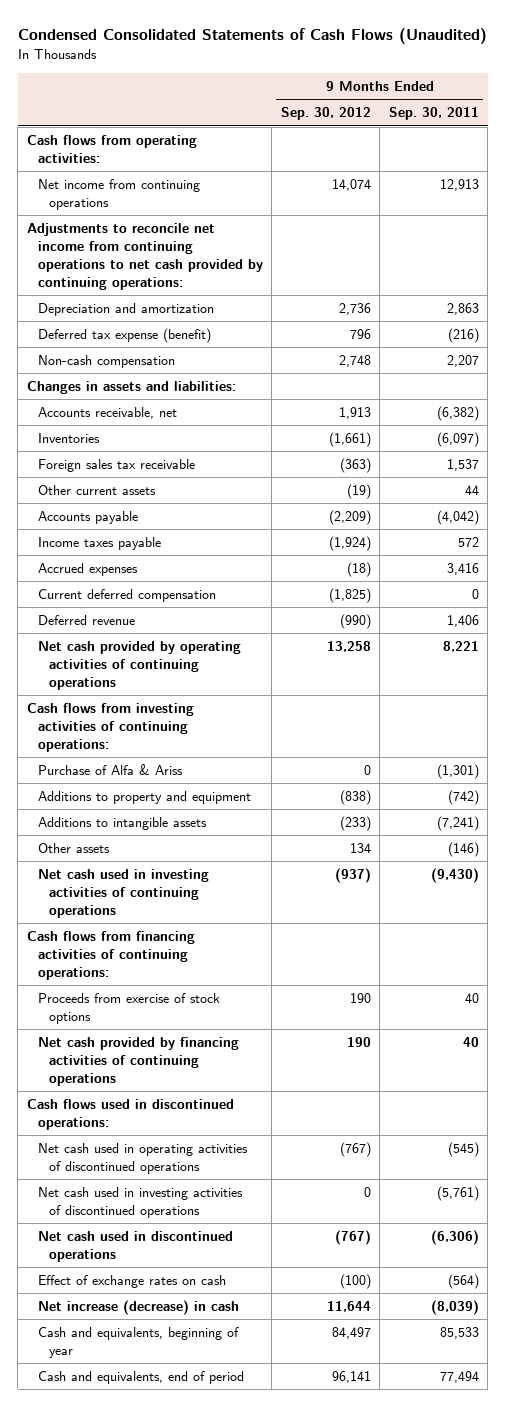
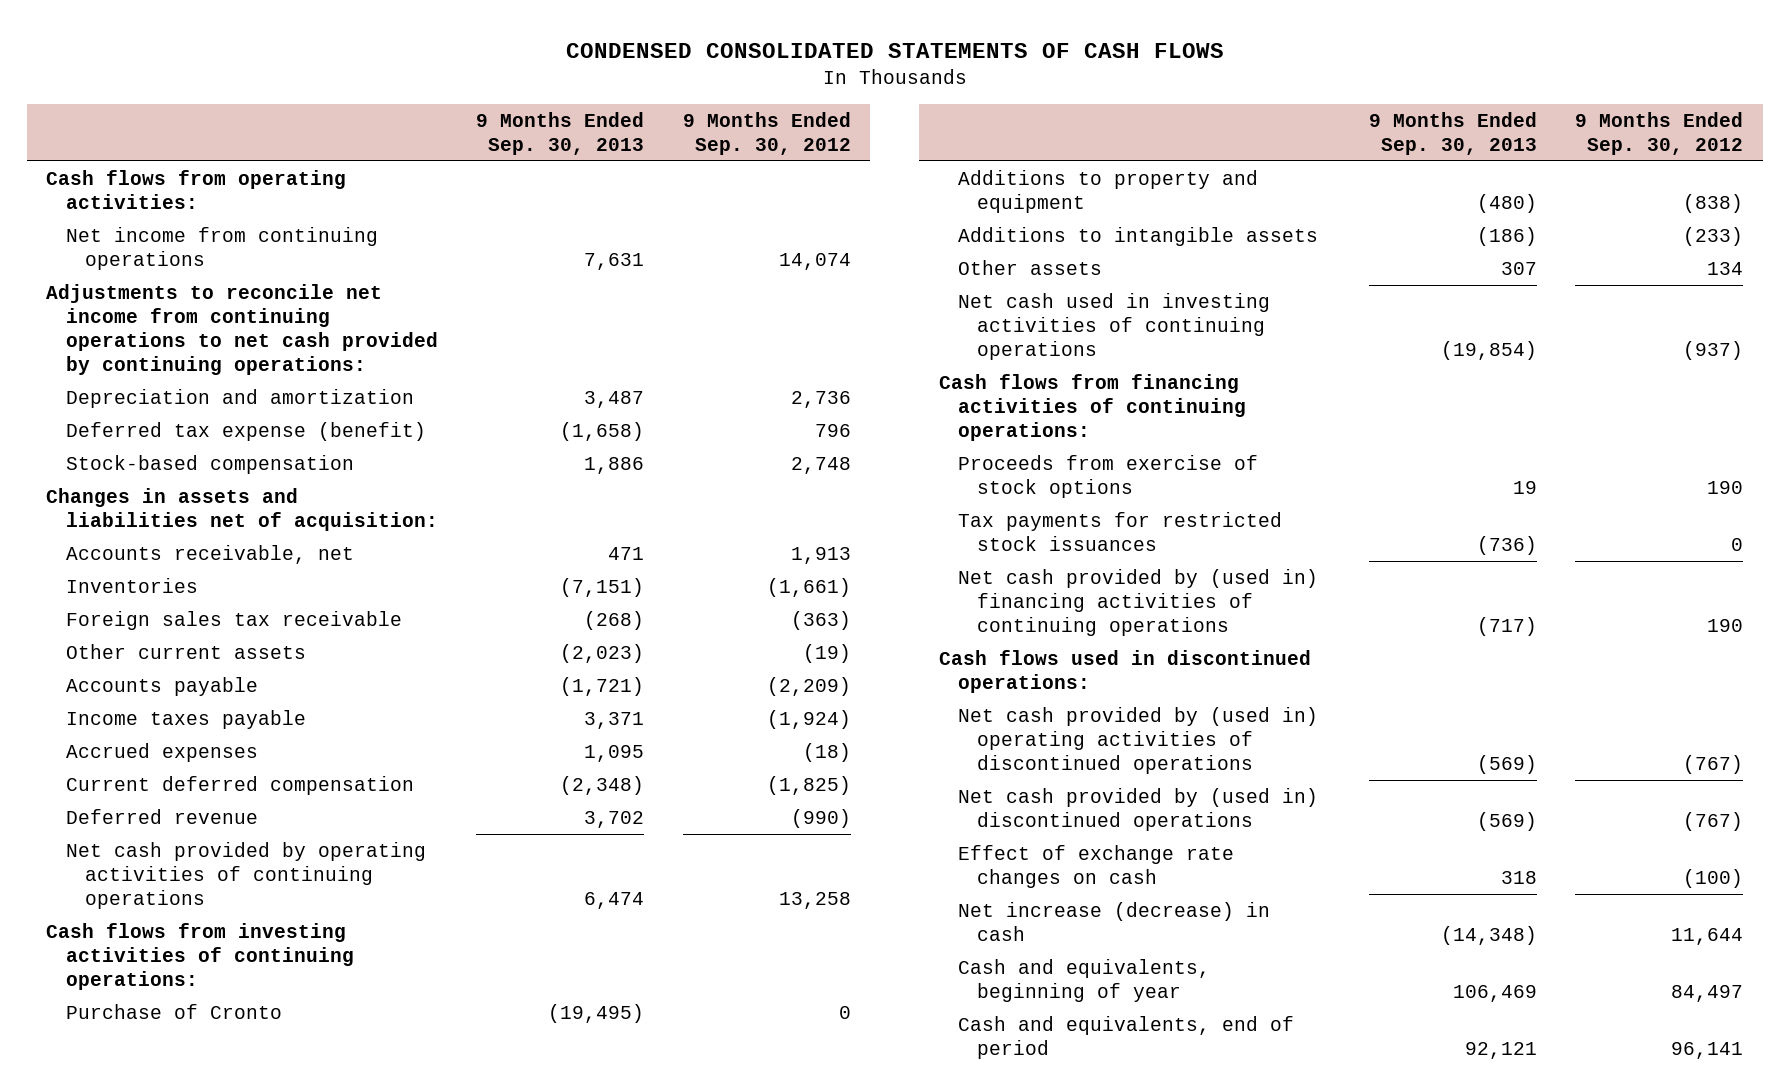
[17,27,487,44] Condensed Consolidated Statements of Cash Flows (Unaudited) -> [565,42,1224,58] CONDENSED CONSOLIDATED STATEMENTS OF CASH FLOWS
[388,107,479,121] Sep. 30, 2011 -> none
none -> [476,111,645,155] 9 Months Ended Sep. 30, 2013
[37,355,175,369] Non-cash compensation -> [65,454,354,474] Stock-based compensation
[26,381,236,395] Changes in assets and liabilities: -> [46,487,438,531] Changes in assets and liabilities net of acquisition:
[37,764,183,776] Purchase of Alfa & Ariss -> [65,1003,282,1019] Purchase of Cronto
none -> [957,511,1282,551] Tax payments for restricted stock issuances
[37,1037,239,1087] Net cash provided by financing activities of continuing operations -> [957,568,1318,636] Net cash provided by (used in) financing activities of continuing operations
[37,1187,243,1219] Net cash used in investing activities of discontinued operations -> none
[37,1143,248,1175] Net cash used in operating activities of discontinued operations -> [957,706,1318,774] Net cash provided by (used in) operating activities of discontinued operations
[37,1231,233,1263] Net cash used in discontinued operations -> [957,787,1318,831] Net cash provided by (used in) discontinued operations
[37,1275,226,1289] Effect of exchange rates on cash -> [957,844,1234,888] Effect of exchange rate changes on cash

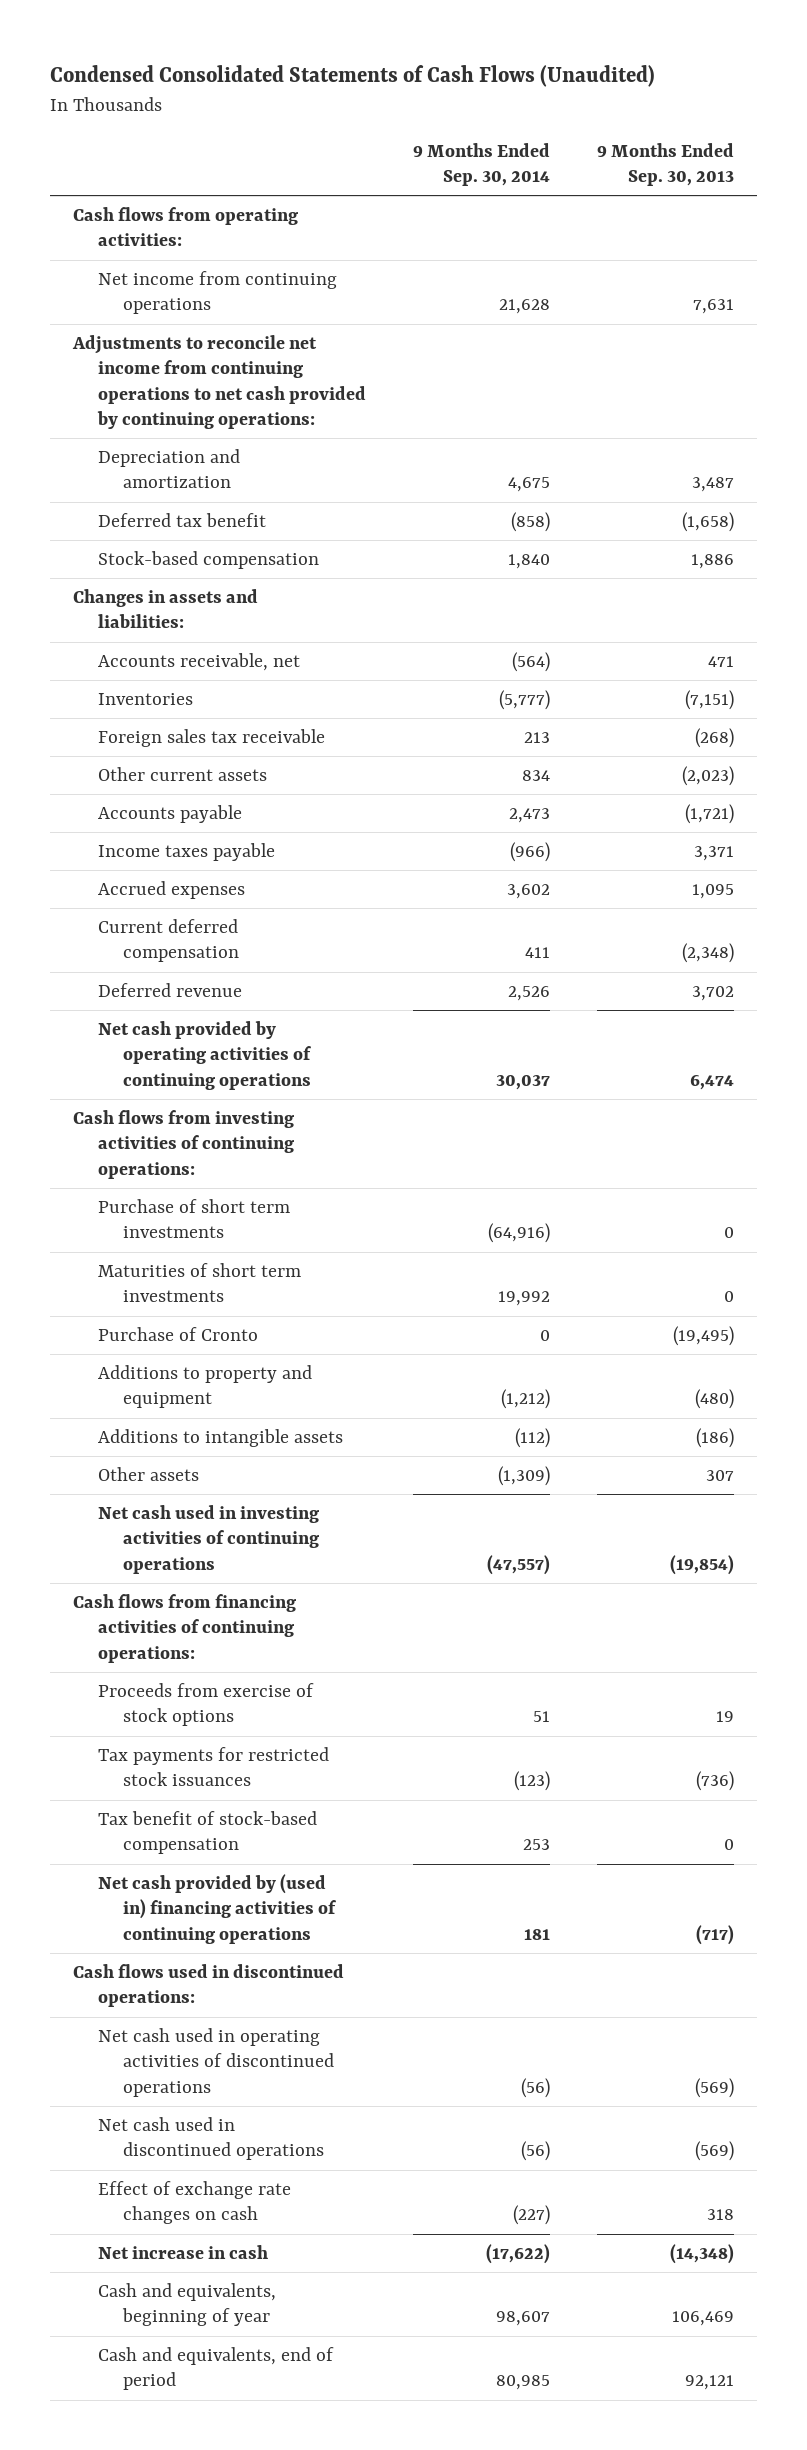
[565,42,1224,58] CONDENSED CONSOLIDATED STATEMENTS OF CASH FLOWS -> [49,65,655,88] Condensed Consolidated Statements of Cash Flows (Unaudited)
[682,111,851,155] 9 Months Ended Sep. 30, 2012 -> none
none -> [412,142,550,186] 9 Months Ended Sep. 30, 2014
[65,421,426,441] Deferred tax expense (benefit) -> [98,513,267,528] Deferred tax benefit
[46,487,438,531] Changes in assets and liabilities net of acquisition: -> [73,589,259,629] Changes in assets and liabilities:
none -> [98,1199,291,1239] Purchase of short term investments
none -> [98,1263,302,1303] Maturities of short term investments
none -> [98,1811,318,1855] Tax benefit of stock-based compensation
[957,706,1318,774] Net cash provided by (used in) operating activities of discontinued operations -> [98,2028,334,2097] Net cash used in operating activities of discontinued operations
[957,787,1318,831] Net cash provided by (used in) discontinued operations -> [98,2117,324,2161] Net cash used in discontinued operations
[957,901,1270,941] Net increase (decrease) in cash -> [98,2245,269,2260] Net increase in cash

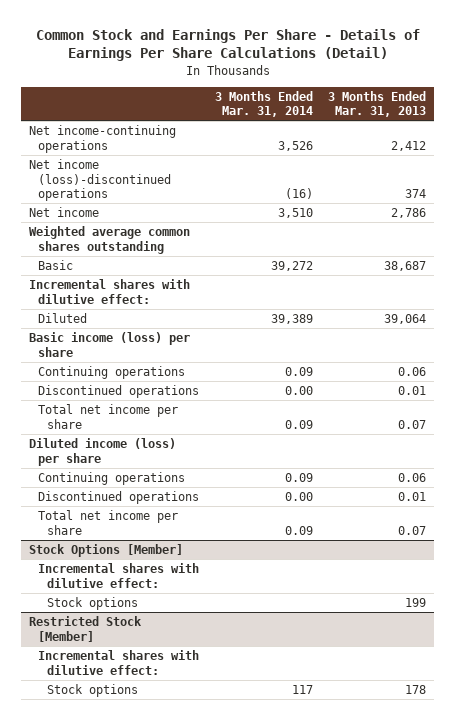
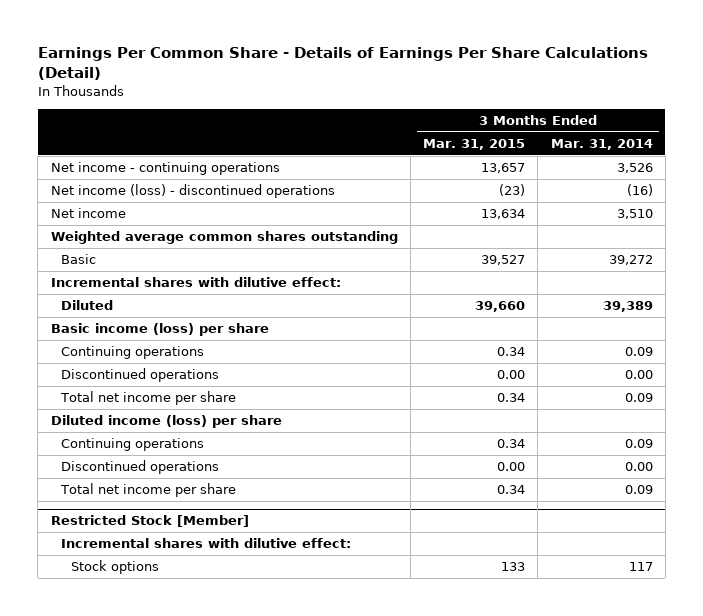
[35,28,420,62] Common Stock and Earnings Per Share - Details of Earnings Per Share Calculations (Detail) -> [37,47,648,81] Earnings Per Common Share - Details of Earnings Per Share Calculations (Detail)
[328,90,427,118] 3 Months Ended Mar. 31, 2013 -> none
none -> [423,139,526,151] Mar. 31, 2015
[28,125,176,153] Net income-continuing operations -> [50,162,280,176] Net income - continuing operations
[28,159,172,202] Net income (loss)-discontinued operations -> [50,184,335,199] Net income (loss) - discontinued operations
[28,544,183,558] Stock Options [Member] -> none
[38,563,200,588] Incremental shares with dilutive effect: -> none
[47,597,139,611] Stock options -> none

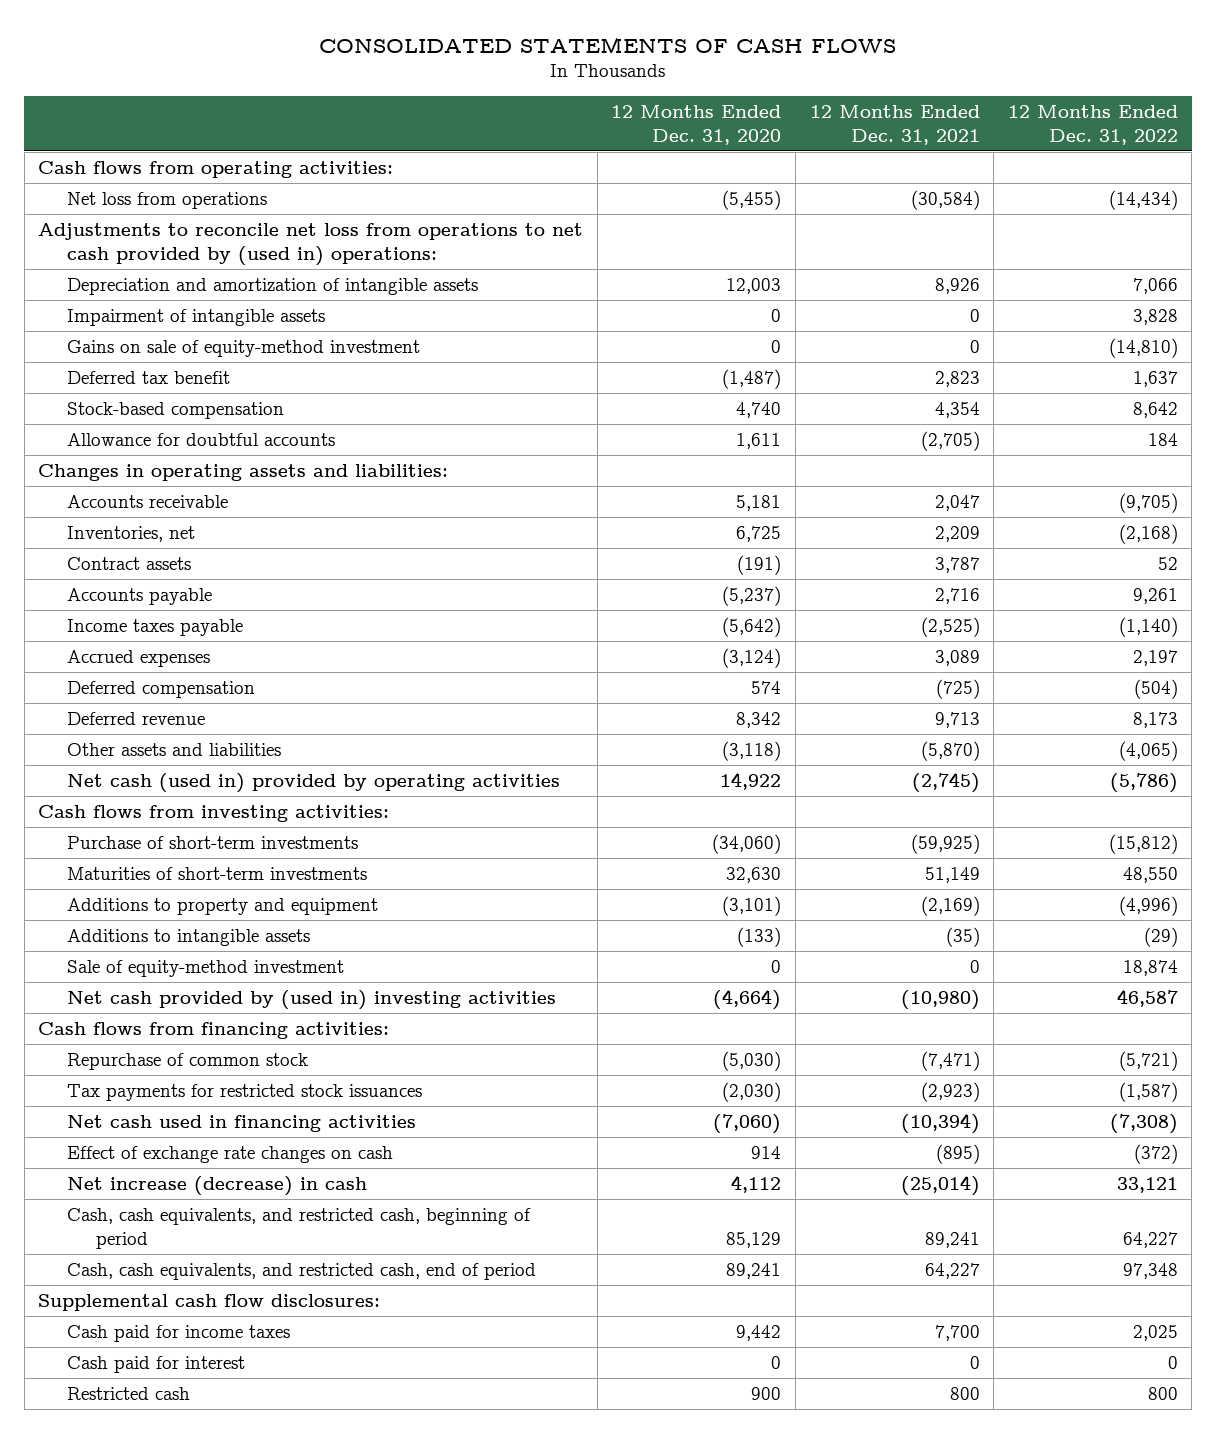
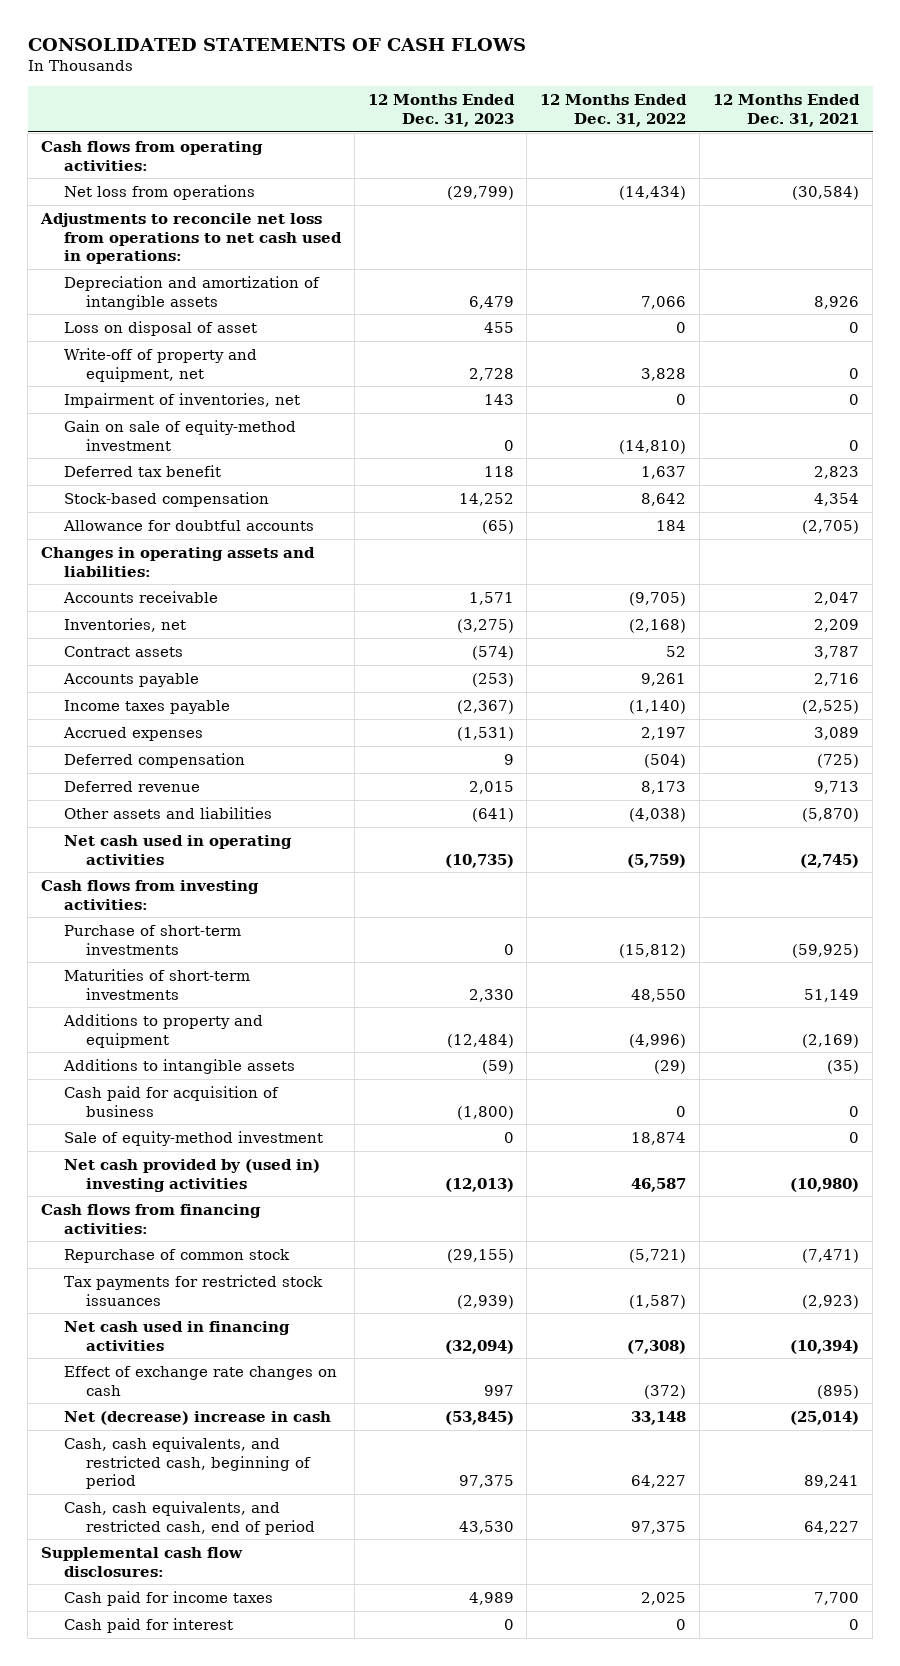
[611,104,782,145] 12 Months Ended Dec. 31, 2020 -> none
none -> [367,94,515,128] 12 Months Ended Dec. 31, 2023
[38,223,584,266] Adjustments to reconcile net loss from operations to net cash provided by (used in) operations: -> [40,212,342,265] Adjustments to reconcile net loss from operations to net cash used in operations:
none -> [63,320,257,336] Loss on disposal of asset
[67,309,326,327] Impairment of intangible assets -> [63,347,257,382] Write-off of property and equipment, net
none -> [63,392,300,408] Impairment of inventories, net
[67,340,421,358] Gains on sale of equity-method investment -> [63,419,296,451] Gain on sale of equity-method investment
[1118,741,1178,762] (4,065) -> [629,807,687,822] (4,038)
[67,773,561,794] Net cash (used in) provided by operating activities -> [63,834,292,865] Net cash used in operating activities
[1109,773,1178,794] (5,786) -> [627,853,687,868] (5,759)
none -> [63,1085,279,1117] Cash paid for acquisition of business
[67,1176,368,1197] Net increase (decrease) in cash -> [63,1410,331,1425] Net (decrease) increase in cash
[1116,1177,1178,1194] 33,121 -> [631,1410,687,1425] 33,148
[1122,1263,1178,1280] 97,348 -> [631,1520,687,1534] 97,375
[67,1387,191,1401] Restricted cash -> none

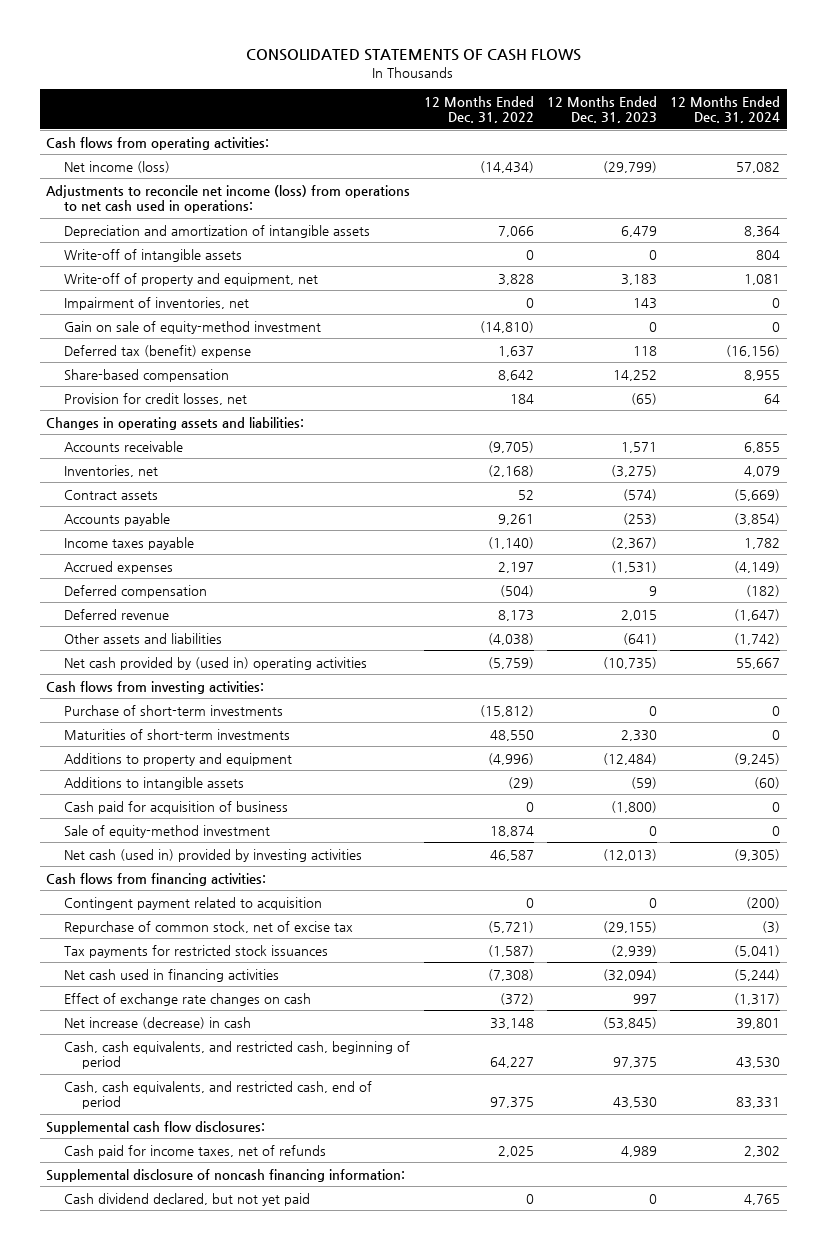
[713,94,861,128] 12 Months Ended Dec. 31, 2021 -> none
none -> [670,95,781,124] 12 Months Ended Dec. 31, 2024
[63,184,255,200] Net loss from operations -> [64,160,171,173] Net income (loss)
[40,212,342,265] Adjustments to reconcile net loss from operations to net cash used in operations: -> [46,184,411,213] Adjustments to reconcile net income (loss) from operations to net cash used in operations:
[63,320,257,336] Loss on disposal of asset -> none
none -> [64,248,243,262] Write-off of intangible assets
[468,367,514,381] 2,728 -> [620,273,657,285] 3,183
[63,464,221,477] Deferred tax benefit -> [64,344,252,358] Deferred tax (benefit) expense
[63,491,269,507] Stock-based compensation -> [64,368,230,382] Share-based compensation
[62,519,314,531] Allowance for doubtful accounts -> [64,392,248,405] Provision for credit losses, net
[63,834,292,865] Net cash used in operating activities -> [64,656,368,670] Net cash provided by (used in) operating activities
[63,1158,320,1192] Net cash provided by (used in) investing activities -> [64,848,363,862] Net cash (used in) provided by investing activities
none -> [64,896,323,910] Contingent payment related to acquisition
[63,1248,290,1263] Repurchase of common stock -> [64,920,354,934] Repurchase of common stock, net of excise tax
[63,1410,331,1425] Net (decrease) increase in cash -> [64,1016,252,1029] Net increase (decrease) in cash
[63,1617,233,1633] Cash paid for interest -> none
[63,1590,273,1606] Cash paid for income taxes -> [64,1144,327,1158] Cash paid for income taxes, net of refunds
none -> [46,1168,406,1182] Supplemental disclosure of noncash financing information:
none -> [64,1192,311,1206] Cash dividend declared, but not yet paid

